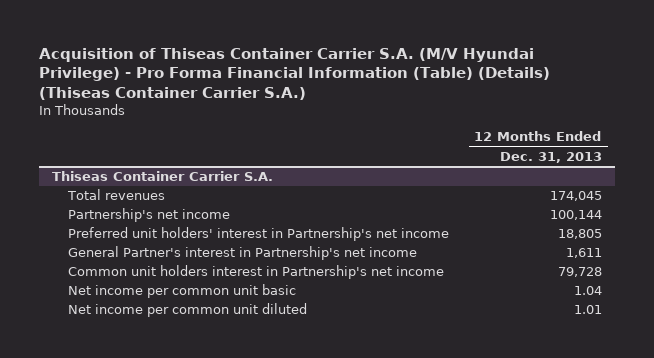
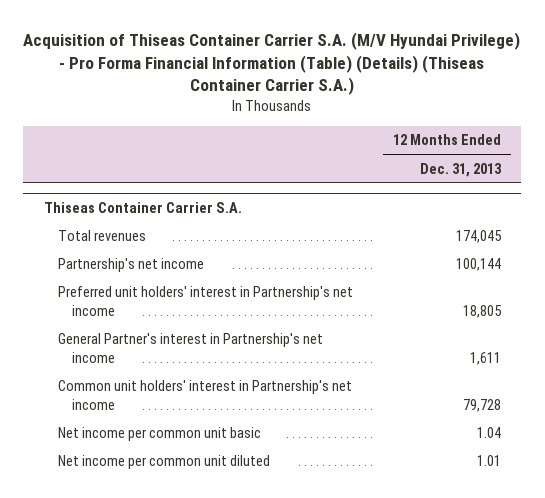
[68,265,445,280] Common unit holders interest in Partnership's net income -> [57,380,352,411] Common unit holders' interest in Partnership's net income

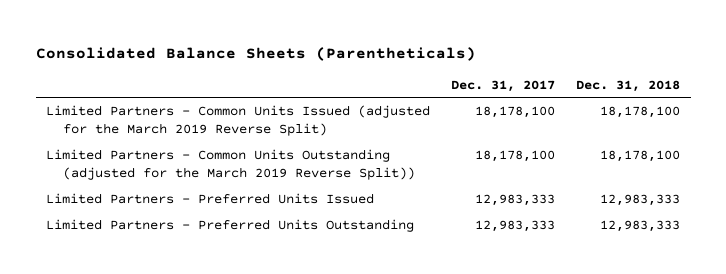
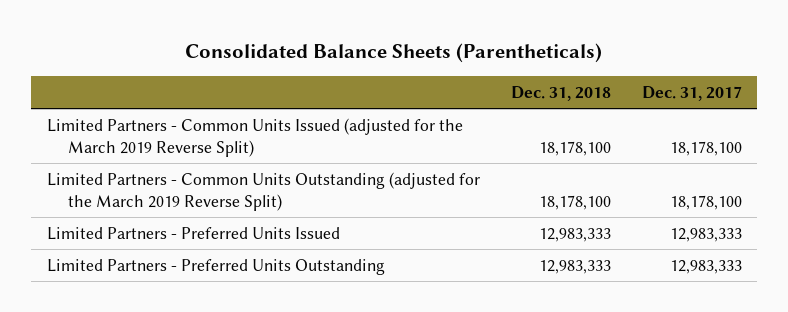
[46,149,416,181] Limited Partners - Common Units Outstanding (adjusted for the March 2019 Reverse Split)) -> [46,171,480,211] Limited Partners - Common Units Outstanding (adjusted for the March 2019 Reverse Split)

